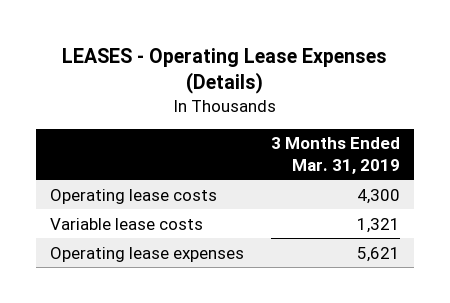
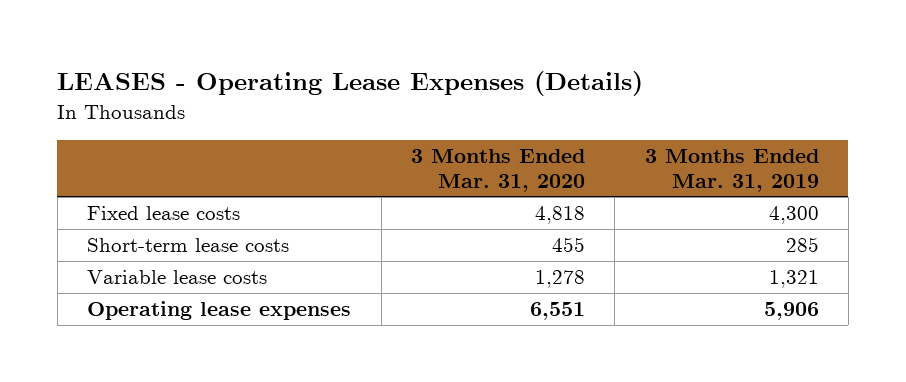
none -> [410,149,585,192] 3 Months Ended Mar. 31, 2020
[49,188,217,204] Operating lease costs -> [87,206,241,221] Fixed lease costs
none -> [87,238,290,253] Short-term lease costs
[356,246,400,262] 5,621 -> [763,302,819,321] 5,906

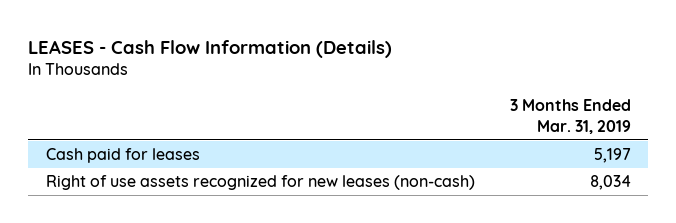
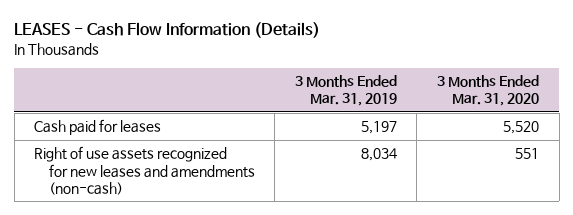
none -> [437,74,540,107] 3 Months Ended Mar. 31, 2020
[45,175,475,191] Right of use assets recognized for new leases (non-cash) -> [34,146,255,196] Right of use assets recognized for new leases and amendments (non-cash)

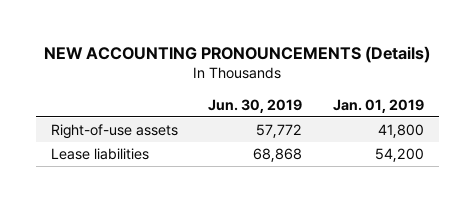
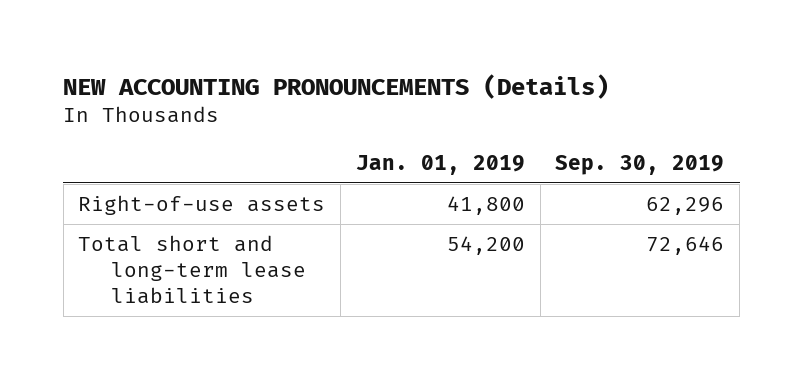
[208,98,303,113] Jun. 30, 2019 -> none
none -> [555,154,725,175] Sep. 30, 2019
[51,148,150,161] Lease liabilities -> [78,235,306,305] Total short and long-term lease liabilities

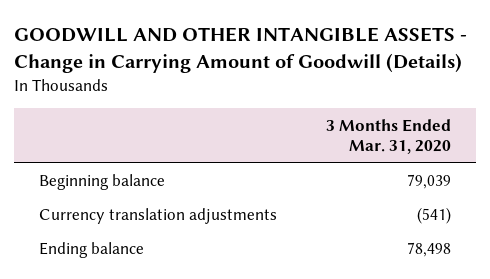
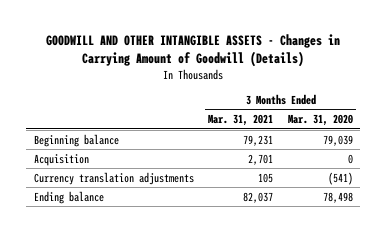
[13,26,467,73] GOODWILL AND OTHER INTANGIBLE ASSETS - Change in Carrying Amount of Goodwill (Details) -> [46,33,341,67] GOODWILL AND OTHER INTANGIBLE ASSETS - Changes in Carrying Amount of Goodwill (Details)
none -> [208,114,274,127] Mar. 31, 2021
none -> [33,153,89,166] Acquisition

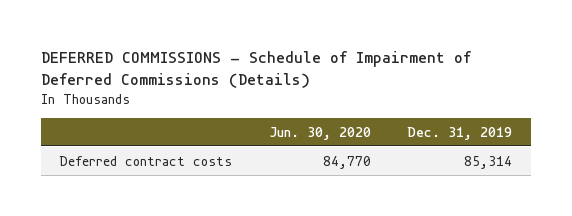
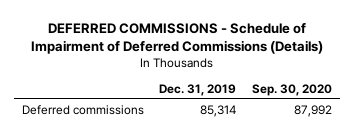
[268,126,371,140] Jun. 30, 2020 -> none
none -> [251,84,332,97] Sep. 30, 2020
[59,155,233,166] Deferred contract costs -> [21,105,144,116] Deferred commissions

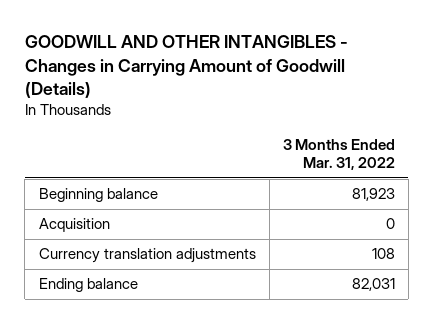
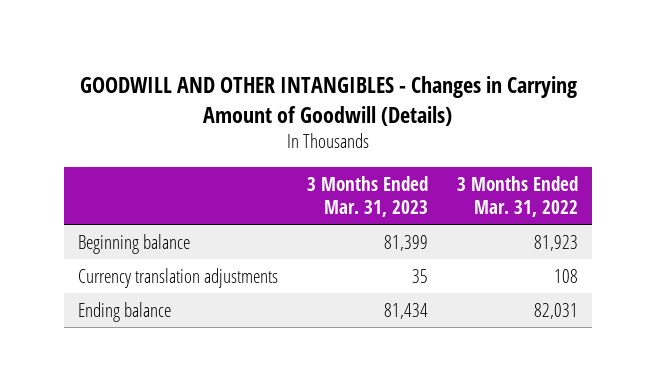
none -> [306,176,428,217] 3 Months Ended Mar. 31, 2023
[38,218,110,233] Acquisition -> none

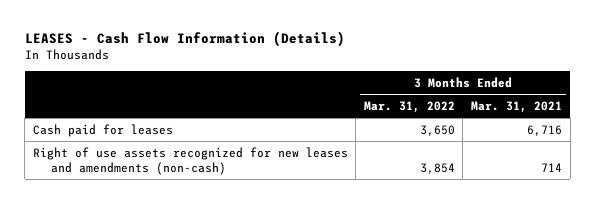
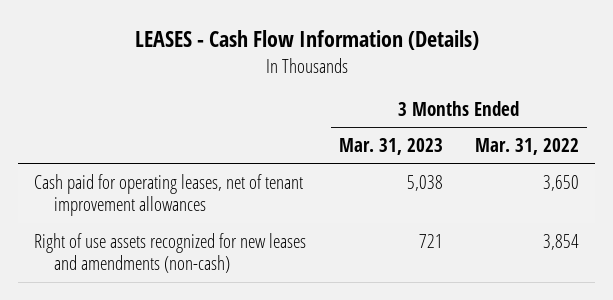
[471,100,563,113] Mar. 31, 2021 -> none
none -> [338,138,443,156] Mar. 31, 2023
[32,123,173,137] Cash paid for leases -> [34,173,304,217] Cash paid for operating leases, net of tenant improvement allowances

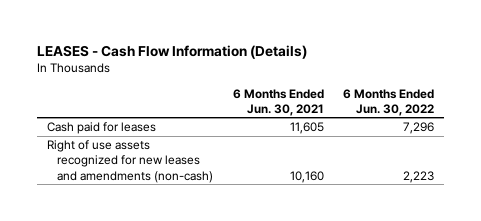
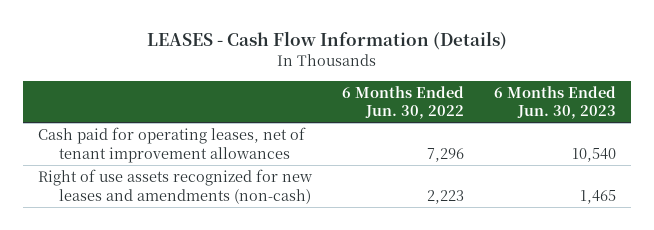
[232,88,324,116] 6 Months Ended Jun. 30, 2021 -> none
none -> [493,85,616,120] 6 Months Ended Jun. 30, 2023
[46,122,156,135] Cash paid for leases -> [38,126,307,163] Cash paid for operating leases, net of tenant improvement allowances

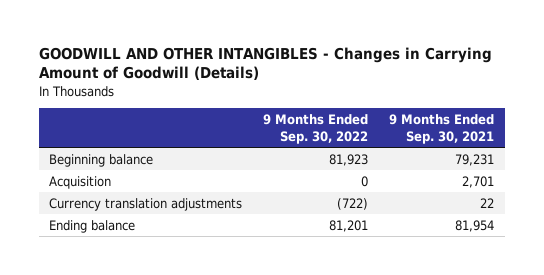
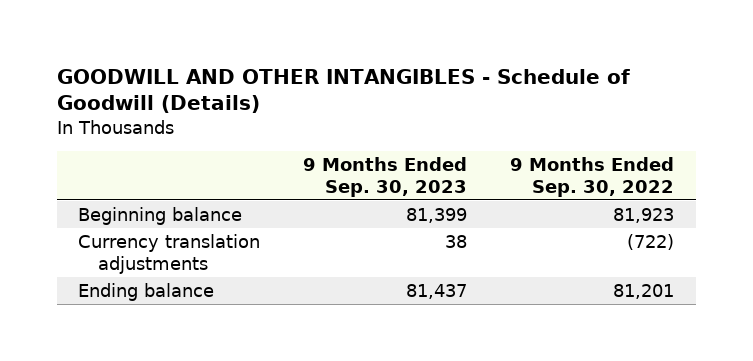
[38,46,492,81] GOODWILL AND OTHER INTANGIBLES - Changes in Carrying Amount of Goodwill (Details) -> [56,68,630,114] GOODWILL AND OTHER INTANGIBLES - Schedule of Goodwill (Details)
[389,114,495,144] 9 Months Ended Sep. 30, 2021 -> none
none -> [303,156,468,197] 9 Months Ended Sep. 30, 2023
[49,175,112,189] Acquisition -> none

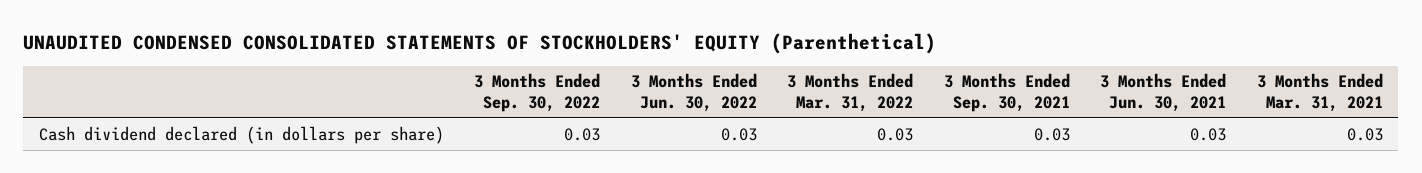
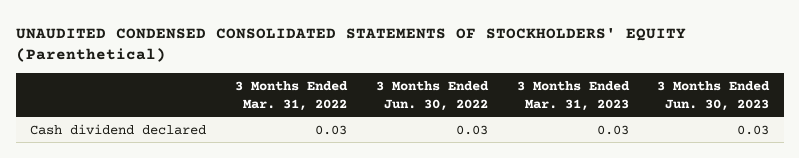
[474,72,601,113] 3 Months Ended Sep. 30, 2022 -> none
[943,72,1070,113] 3 Months Ended Sep. 30, 2021 -> none
[1100,72,1227,113] 3 Months Ended Jun. 30, 2021 -> none
[1256,72,1383,113] 3 Months Ended Mar. 31, 2021 -> none
none -> [516,81,630,111] 3 Months Ended Mar. 31, 2023
none -> [657,81,771,111] 3 Months Ended Jun. 30, 2023
[38,126,444,145] Cash dividend declared (in dollars per share) -> [30,123,207,135] Cash dividend declared

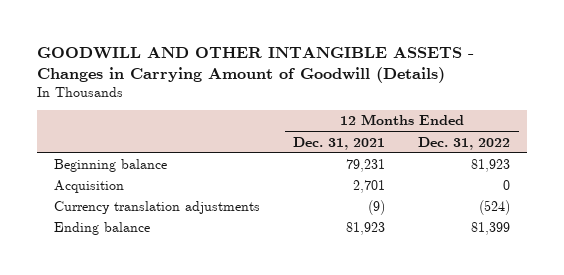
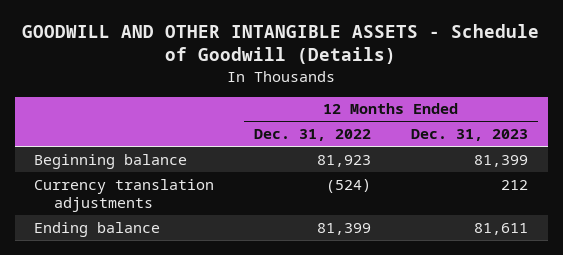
[36,46,474,83] GOODWILL AND OTHER INTANGIBLE ASSETS - Changes in Carrying Amount of Goodwill (Details) -> [22,23,540,65] GOODWILL AND OTHER INTANGIBLE ASSETS - Schedule of Goodwill (Details)
[292,136,385,150] Dec. 31, 2021 -> none
none -> [411,129,529,142] Dec. 31, 2023
[53,180,124,194] Acquisition -> none

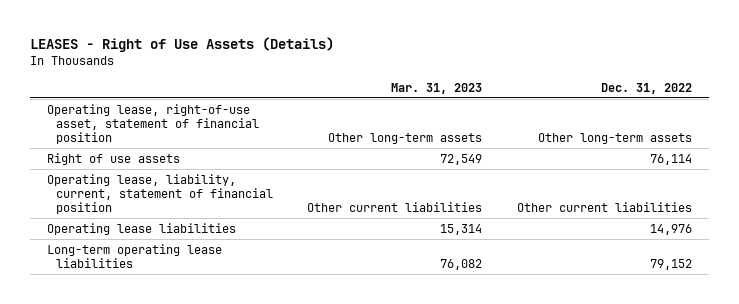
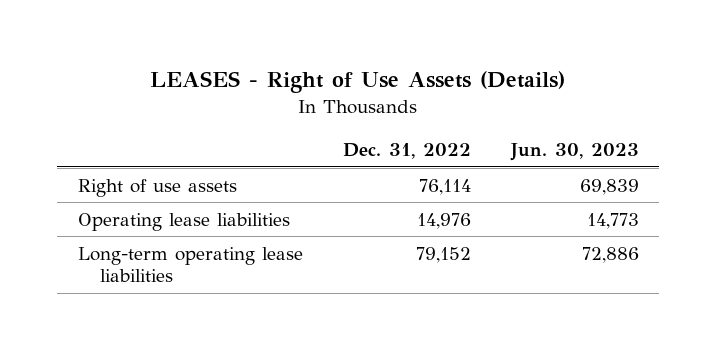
[391,82,483,94] Mar. 31, 2023 -> none
none -> [510,143,640,162] Jun. 30, 2023
[47,103,259,145] Operating lease, right-of-use asset, statement of financial position -> none
[47,173,273,215] Operating lease, liability, current, statement of financial position -> none

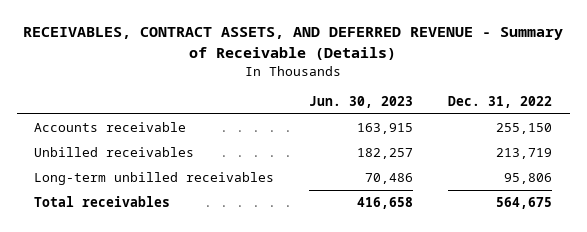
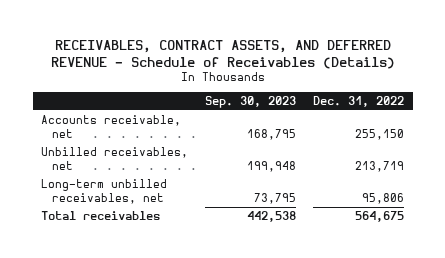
[23,27,564,61] RECEIVABLES, CONTRACT ASSETS, AND DEFERRED REVENUE - Summary of Receivable (Details) -> [50,39,395,69] RECEIVABLES, CONTRACT ASSETS, AND DEFERRED REVENUE - Schedule of Receivables (Details)
[309,96,414,109] Jun. 30, 2023 -> none
none -> [205,96,297,109] Sep. 30, 2023
[34,122,187,133] Accounts receivable -> [41,114,182,139] Accounts receivable, net
[34,147,195,158] Unbilled receivables -> [41,146,189,171] Unbilled receivables, net
[34,172,275,186] Long-term unbilled receivables -> [41,178,168,205] Long-term unbilled receivables, net

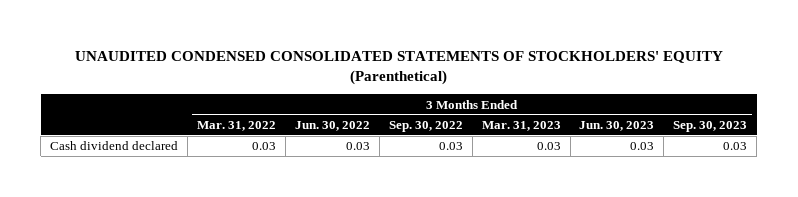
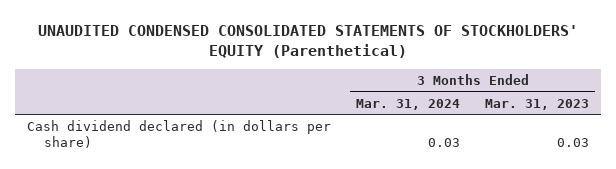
[197,121,277,132] Mar. 31, 2022 -> none
[295,121,371,132] Jun. 30, 2022 -> none
[388,121,463,133] Sep. 30, 2022 -> none
[579,121,655,132] Jun. 30, 2023 -> none
[673,121,748,133] Sep. 30, 2023 -> none
none -> [356,99,461,111] Mar. 31, 2024
[50,141,179,151] Cash dividend declared -> [27,120,332,149] Cash dividend declared (in dollars per share)

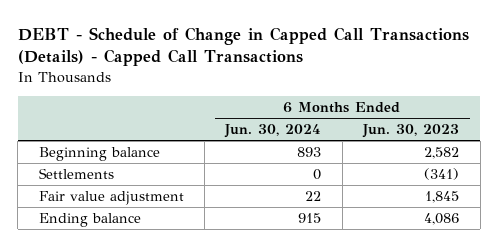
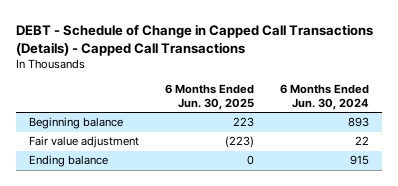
[362,124,460,139] Jun. 30, 2023 -> none
none -> [165,84,255,111] 6 Months Ended Jun. 30, 2025
[38,168,114,180] Settlements -> none

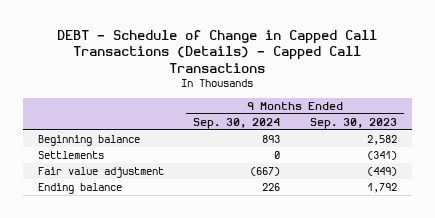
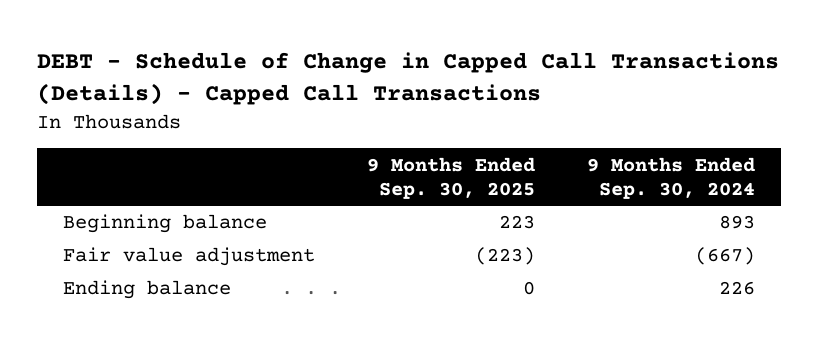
[309,117,397,129] Sep. 30, 2023 -> none
none -> [366,156,535,199] 9 Months Ended Sep. 30, 2025
[37,151,104,160] Settlements -> none

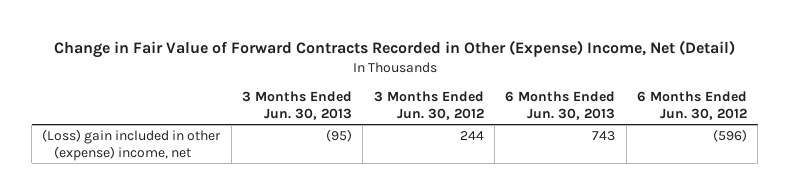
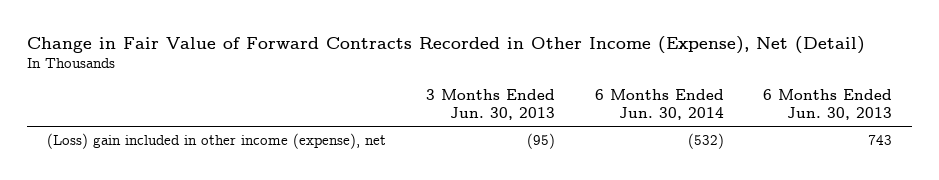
[53,40,735,59] Change in Fair Value of Forward Contracts Recorded in Other (Expense) Income, Net (Detail) -> [26,36,865,55] Change in Fair Value of Forward Contracts Recorded in Other Income (Expense), Net (Detail)
[373,90,484,121] 3 Months Ended Jun. 30, 2012 -> none
[636,90,747,121] 6 Months Ended Jun. 30, 2012 -> none
none -> [594,89,724,121] 6 Months Ended Jun. 30, 2014
[42,128,222,162] (Loss) gain included in other (expense) income, net -> [46,132,386,149] (Loss) gain included in other income (expense), net

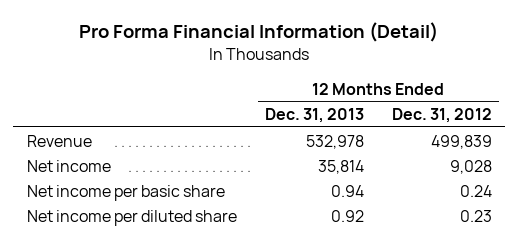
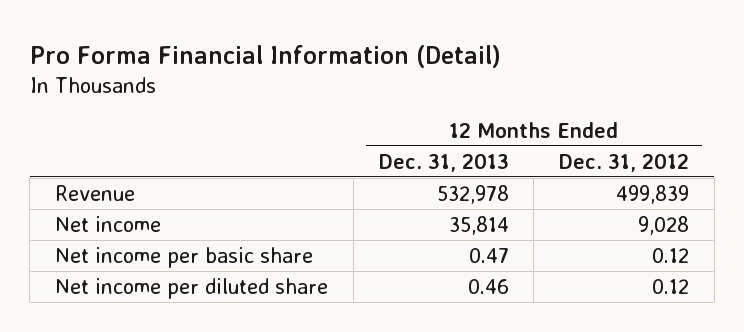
[330,184,364,197] 0.94 -> [468,247,509,263] 0.47
[459,184,492,197] 0.24 -> [652,247,690,263] 0.12
[330,209,364,222] 0.92 -> [467,278,509,294] 0.46
[459,209,492,222] 0.23 -> [652,278,690,294] 0.12

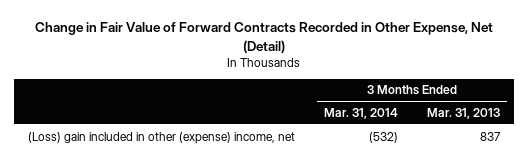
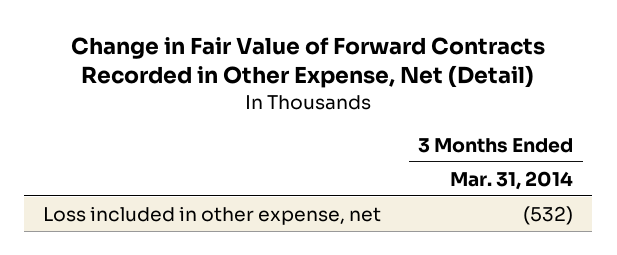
[426,107,500,119] Mar. 31, 2013 -> none
[28,131,296,144] (Loss) gain included in other (expense) income, net -> [43,205,382,225] Loss included in other expense, net

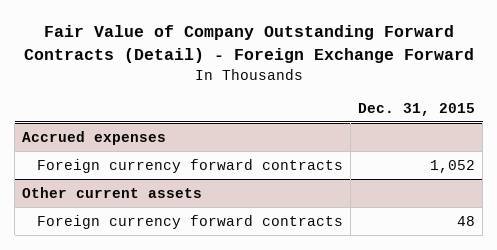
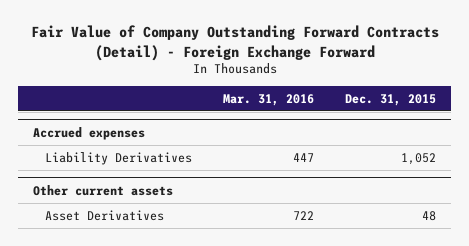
none -> [223,93,315,106] Mar. 31, 2016
[36,158,343,173] Foreign currency forward contracts -> [45,151,193,165] Liability Derivatives
[36,214,343,229] Foreign currency forward contracts -> [45,209,165,221] Asset Derivatives

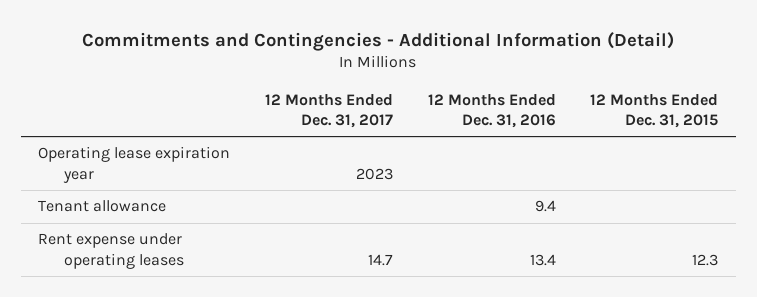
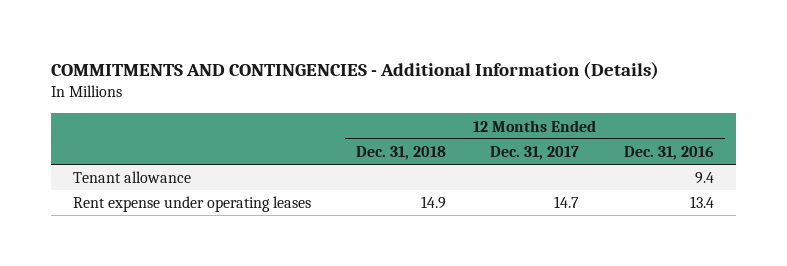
[82,31,675,51] Commitments and Contingencies - Additional Information (Detail) -> [50,61,659,80] COMMITMENTS AND CONTINGENCIES - Additional Information (Details)
[590,93,719,129] 12 Months Ended Dec. 31, 2015 -> none
none -> [355,145,446,160] Dec. 31, 2018
[38,146,231,183] Operating lease expiration year -> none

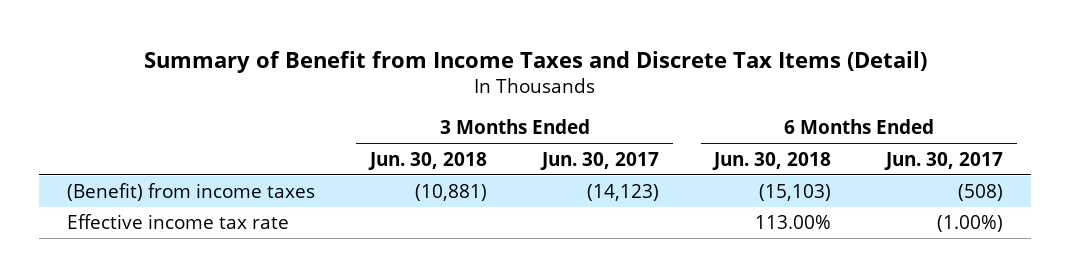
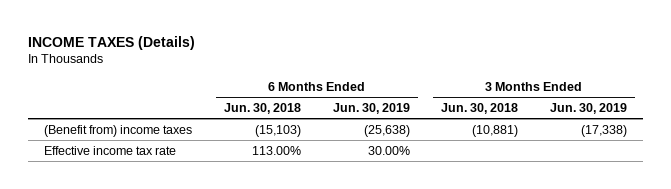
[144,51,928,74] Summary of Benefit from Income Taxes and Discrete Tax Items (Detail) -> [27,35,195,50] INCOME TAXES (Details)
[540,151,660,170] Jun. 30, 2017 -> none
[884,151,1004,170] Jun. 30, 2017 -> none
none -> [332,103,410,115] Jun. 30, 2019
none -> [550,103,628,115] Jun. 30, 2019
[67,183,316,202] (Benefit) from income taxes -> [43,124,192,137] (Benefit from) income taxes

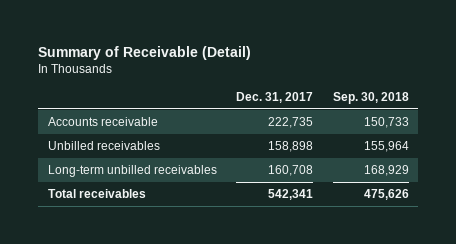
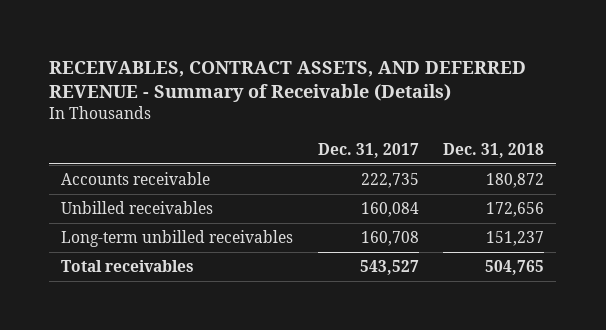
[38,45,252,60] Summary of Receivable (Detail) -> [49,60,527,102] RECEIVABLES, CONTRACT ASSETS, AND DEFERRED REVENUE - Summary of Receivable (Details)
[332,92,409,105] Sep. 30, 2018 -> none
none -> [443,142,545,158] Dec. 31, 2018
[268,140,314,152] 158,898 -> [360,202,419,218] 160,084
[268,188,314,200] 542,341 -> [359,260,419,276] 543,527

